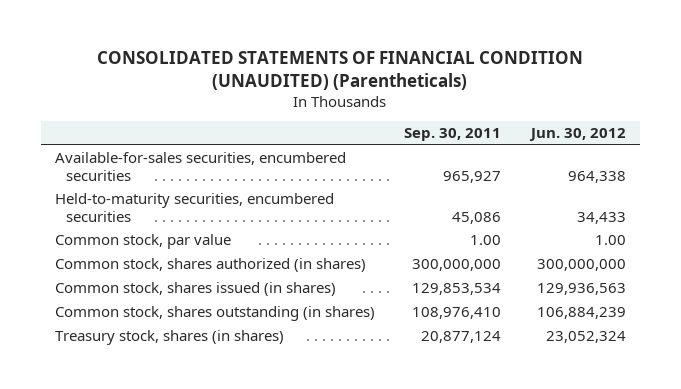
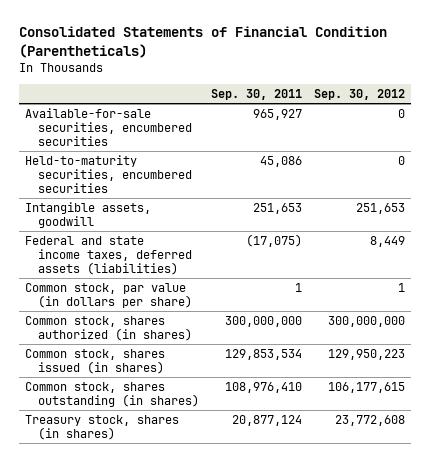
[97,50,584,90] CONSOLIDATED STATEMENTS OF FINANCIAL CONDITION (UNAUDITED) (Parentheticals) -> [19,26,388,58] Consolidated Statements of Financial Condition (Parentheticals)
[528,128,626,142] Jun. 30, 2012 -> none
none -> [313,88,405,100] Sep. 30, 2012
[55,152,347,181] Available-for-sales securities, encumbered securities -> [25,108,192,146] Available-for-sale securities, encumbered securities
none -> [25,202,152,228] Intangible assets, goodwill
none -> [25,236,192,275] Federal and state income taxes, deferred assets (liabilities)
[55,234,232,250] Common stock, par value -> [25,283,192,308] Common stock, par value (in dollars per share)
[470,235,502,246] 1.00 -> [294,283,302,293] 1

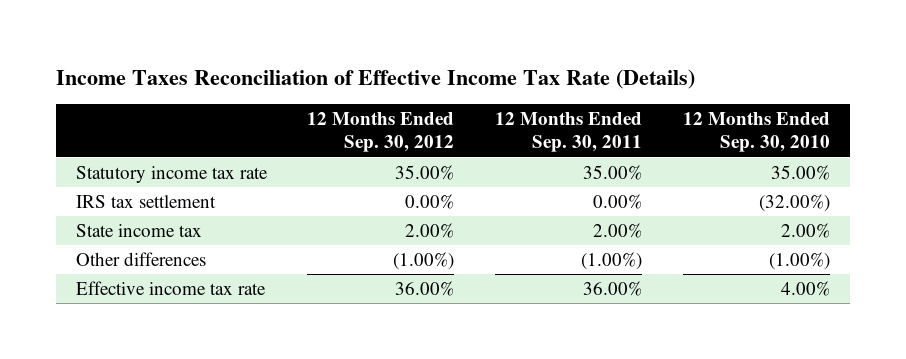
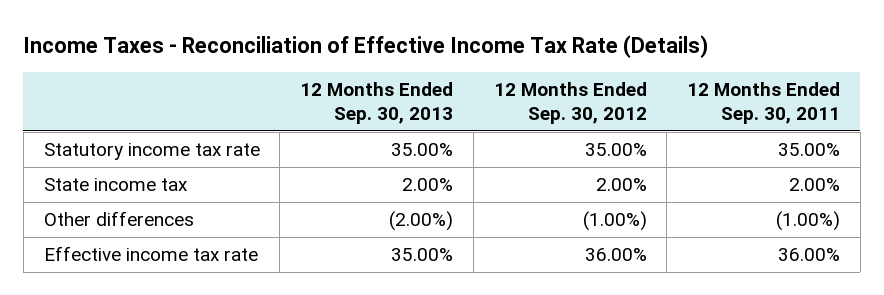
[55,69,695,90] Income Taxes Reconciliation of Effective Income Tax Rate (Details) -> [23,34,709,58] Income Taxes - Reconciliation of Effective Income Tax Rate (Details)
[682,112,830,153] 12 Months Ended Sep. 30, 2010 -> none
none -> [300,81,454,124] 12 Months Ended Sep. 30, 2013
[75,194,216,208] IRS tax settlement -> none

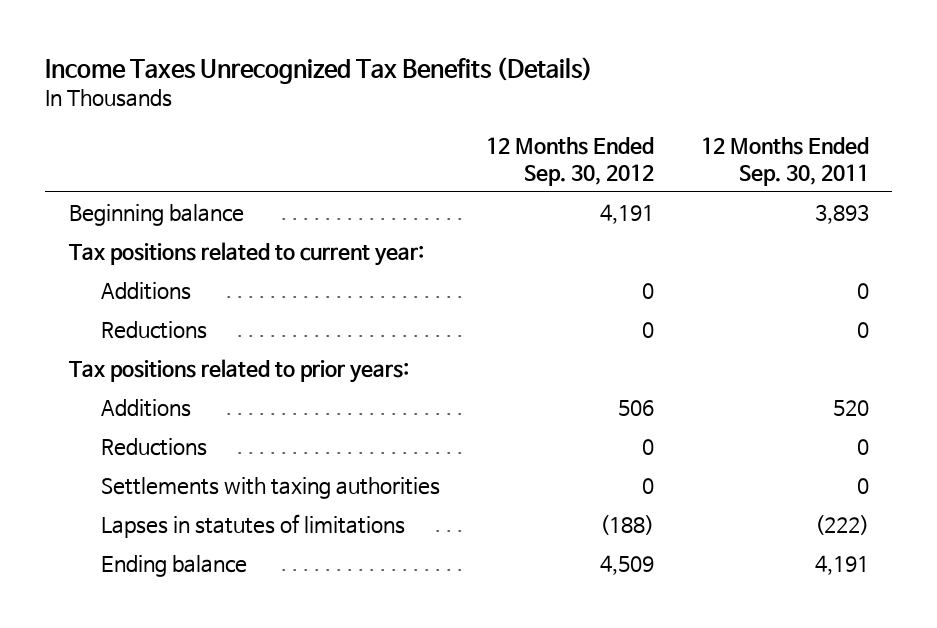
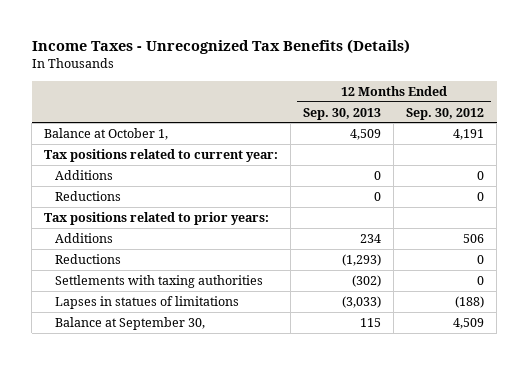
[45,57,594,85] Income Taxes Unrecognized Tax Benefits (Details) -> [31,39,410,55] Income Taxes - Unrecognized Tax Benefits (Details)
[700,136,869,186] 12 Months Ended Sep. 30, 2011 -> none
none -> [303,107,382,120] Sep. 30, 2013
[68,204,244,227] Beginning balance -> [44,127,169,140] Balance at October 1,
[100,514,405,539] Lapses in statutes of limitations -> [54,295,239,309] Lapses in statues of limitations
[100,555,247,578] Ending balance -> [54,316,205,330] Balance at September 30,

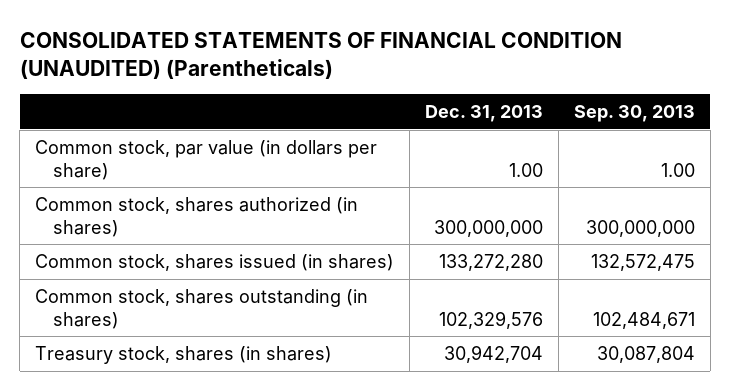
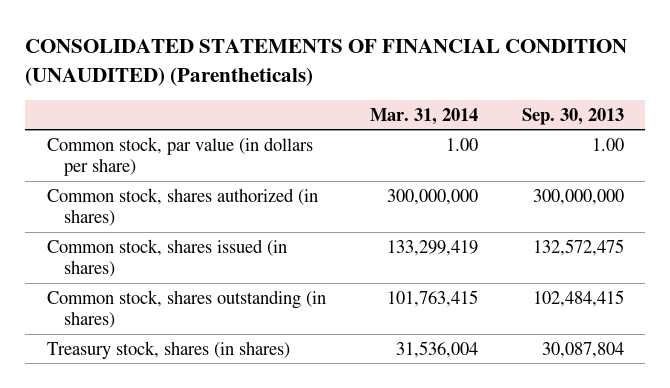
[424,105,543,123] Dec. 31, 2013 -> none
none -> [369,107,478,125] Mar. 31, 2014
[592,311,695,329] 102,484,671 -> [532,289,624,307] 102,484,415

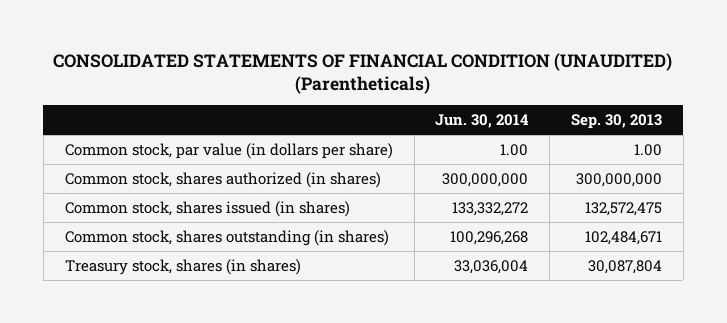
[369,107,478,125] Mar. 31, 2014 -> none
none -> [435,114,530,129] Jun. 30, 2014
[532,289,624,307] 102,484,415 -> [585,231,663,246] 102,484,671

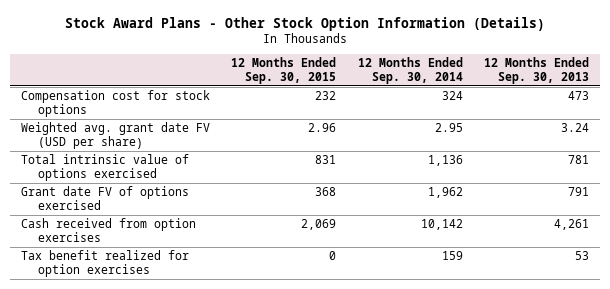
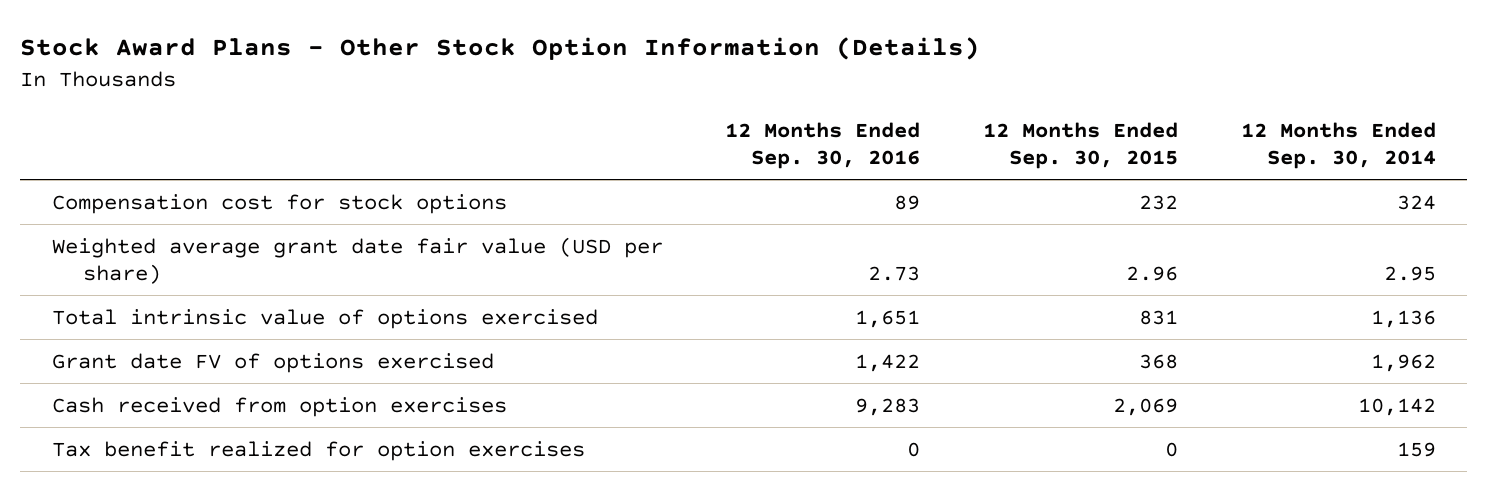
[484,57,590,85] 12 Months Ended Sep. 30, 2013 -> none
none -> [725,122,921,169] 12 Months Ended Sep. 30, 2016
[20,122,210,149] Weighted avg. grant date FV (USD per share) -> [51,236,663,284] Weighted average grant date fair value (USD per share)

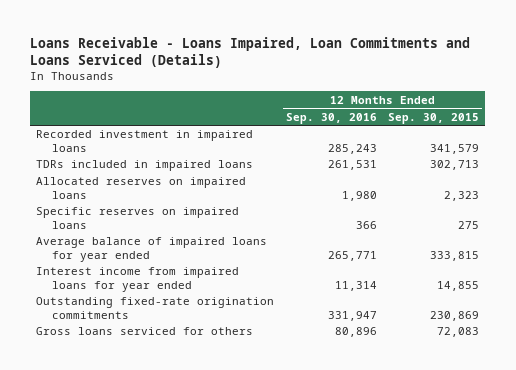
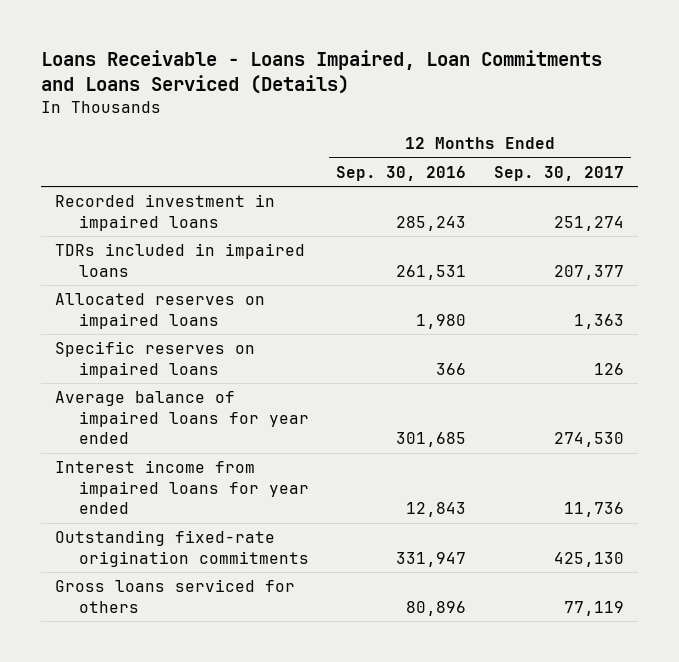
[388,112,480,124] Sep. 30, 2015 -> none
none -> [493,165,624,181] Sep. 30, 2017
[327,251,377,262] 265,771 -> [396,432,467,448] 301,685
[334,281,377,292] 11,314 -> [406,502,467,518] 12,843

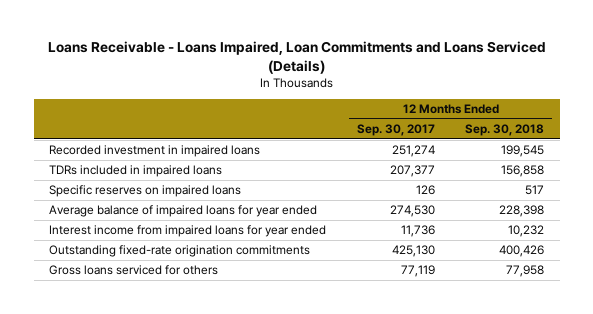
[336,165,467,181] Sep. 30, 2016 -> none
none -> [465,123,545,136] Sep. 30, 2018
[55,293,266,329] Allocated reserves on impaired loans -> none

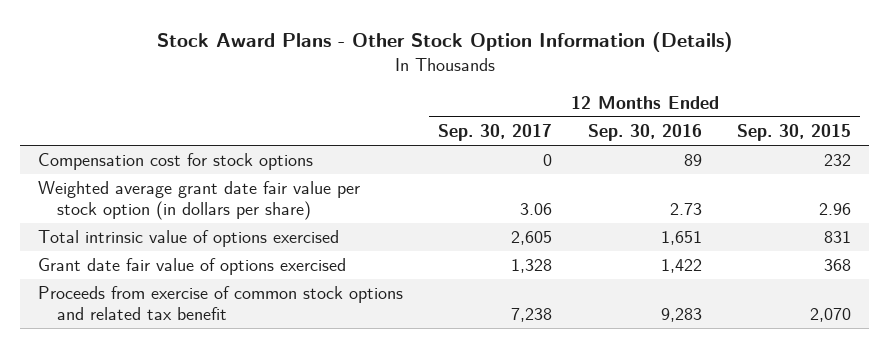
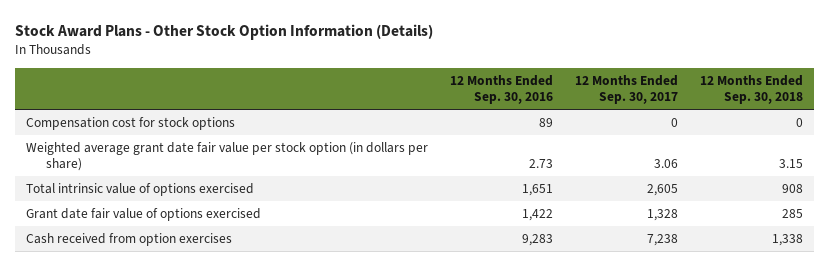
[737,123,852,141] Sep. 30, 2015 -> none
none -> [699,75,803,104] 12 Months Ended Sep. 30, 2018
[37,286,403,321] Proceeds from exercise of common stock options and related tax benefit -> [26,233,233,247] Cash received from option exercises

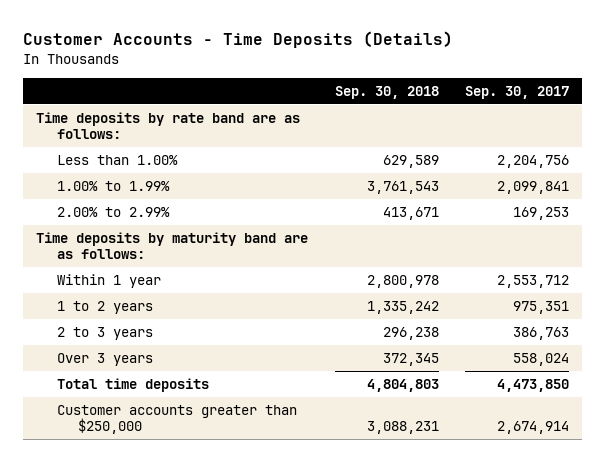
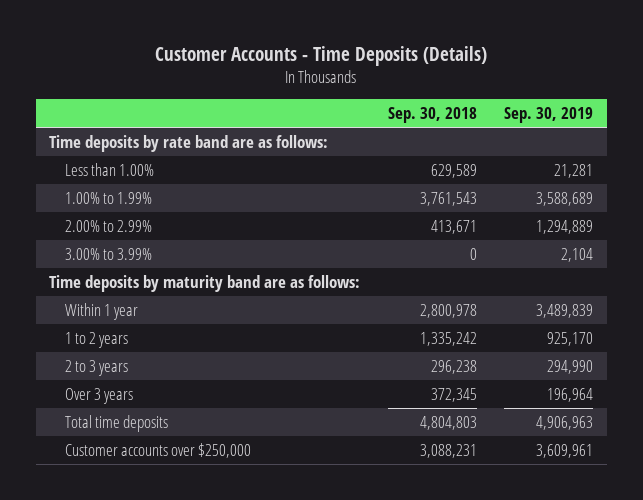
[464,85,569,99] Sep. 30, 2017 -> none
none -> [504,107,594,124] Sep. 30, 2019
none -> [65,247,153,260] 3.00% to 3.99%
[57,404,298,435] Customer accounts greater than $250,000 -> [65,442,252,458] Customer accounts over $250,000

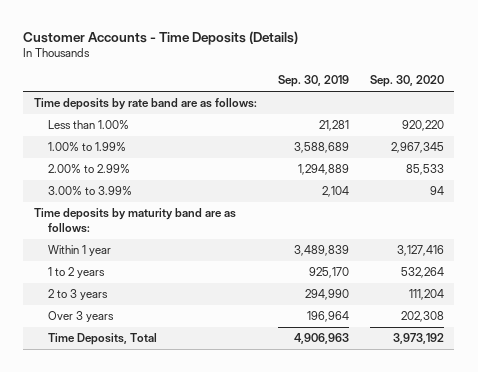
[387,107,477,124] Sep. 30, 2018 -> none
none -> [369,75,444,88] Sep. 30, 2020
[65,442,252,458] Customer accounts over $250,000 -> none
[65,414,169,432] Total time deposits -> [48,333,158,346] Time Deposits, Total

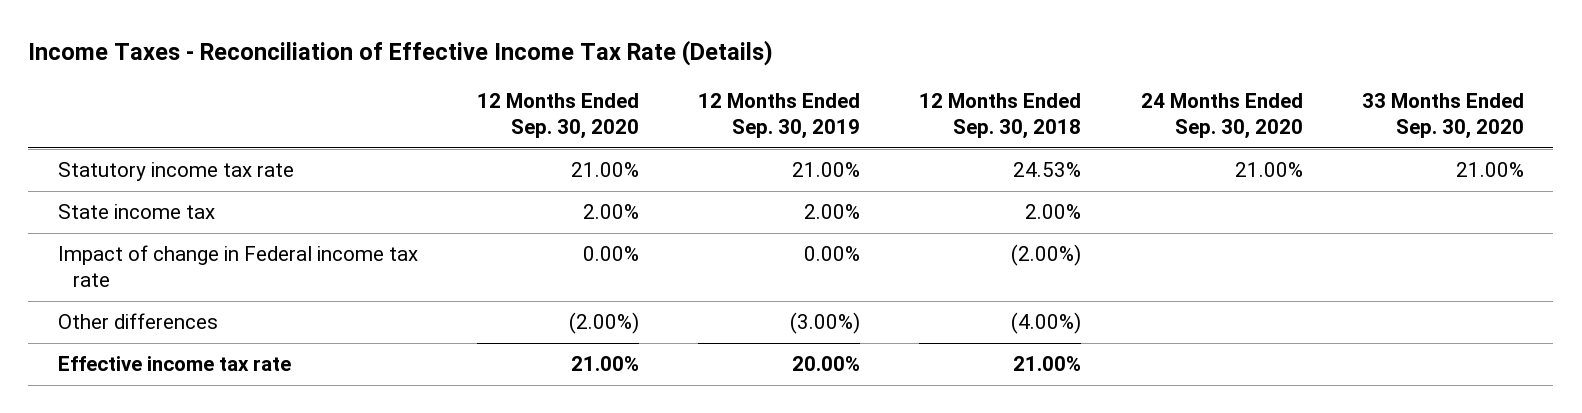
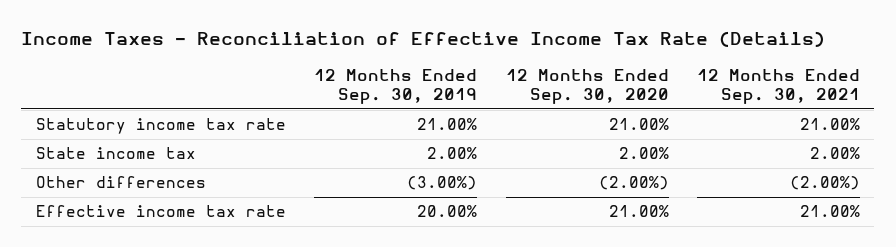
[919,93,1082,140] 12 Months Ended Sep. 30, 2018 -> none
[1140,93,1303,140] 24 Months Ended Sep. 30, 2020 -> none
[1361,93,1524,140] 33 Months Ended Sep. 30, 2020 -> none
none -> [697,68,861,105] 12 Months Ended Sep. 30, 2021
[57,245,418,287] Impact of change in Federal income tax rate -> none

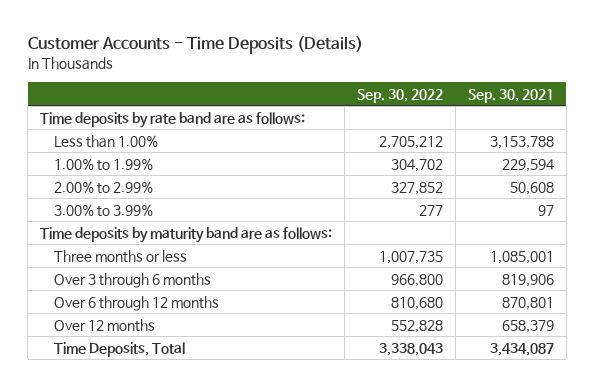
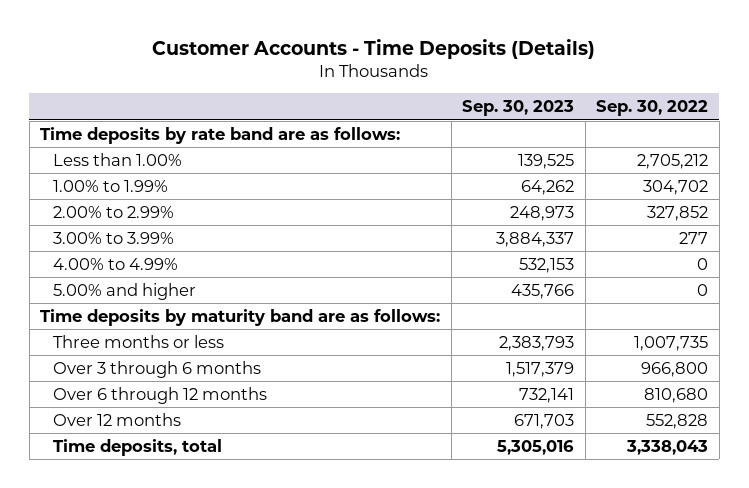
[468,88,555,103] Sep. 30, 2021 -> none
none -> [462,100,575,117] Sep. 30, 2023
none -> [52,257,178,270] 4.00% to 4.99%
none -> [52,282,196,300] 5.00% and higher
[54,341,186,357] Time Deposits, Total -> [52,438,222,456] Time deposits, total

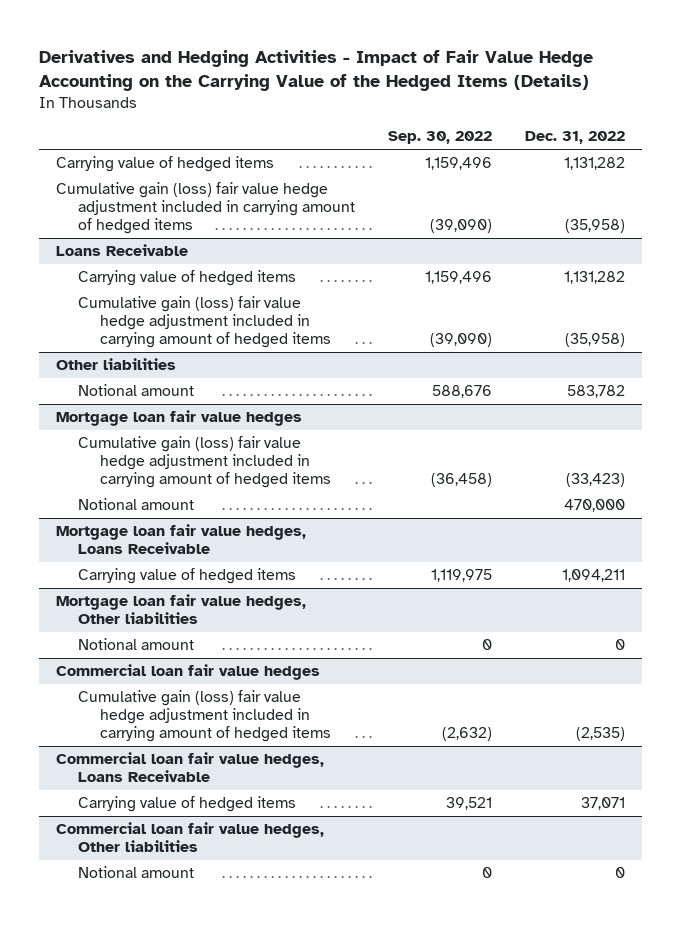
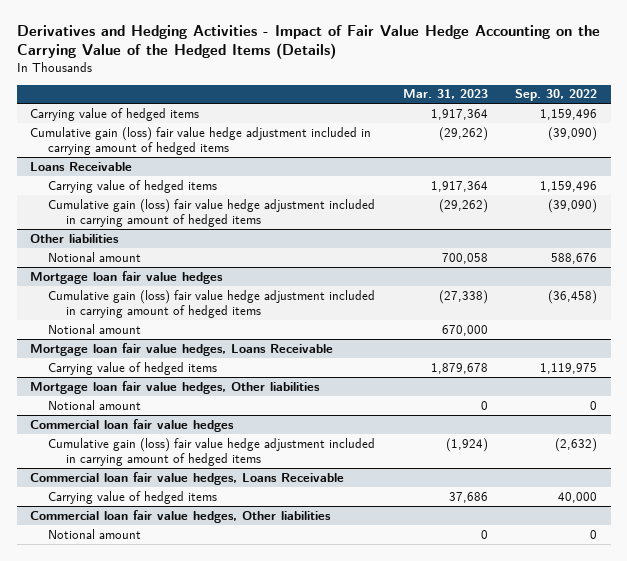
[525,131,626,145] Dec. 31, 2022 -> none
none -> [402,89,488,100] Mar. 31, 2023
[446,797,493,811] 39,521 -> [558,491,598,503] 40,000

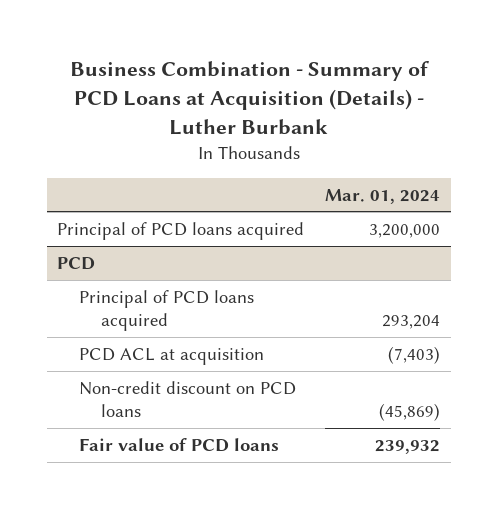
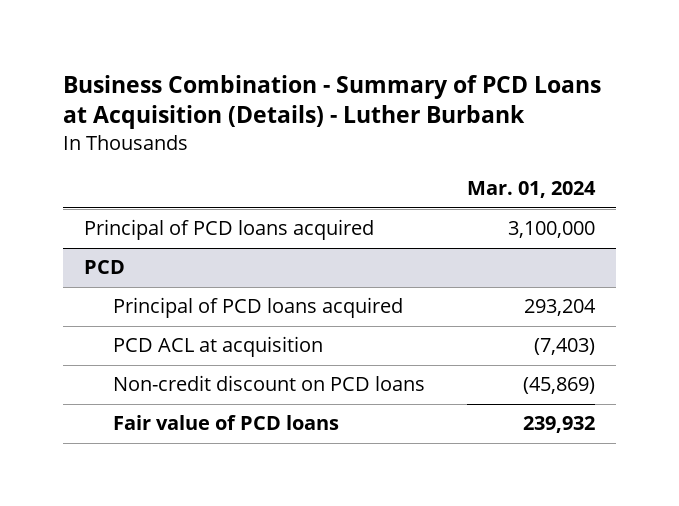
[369,223,441,238] 3,200,000 -> [508,221,596,239] 3,100,000

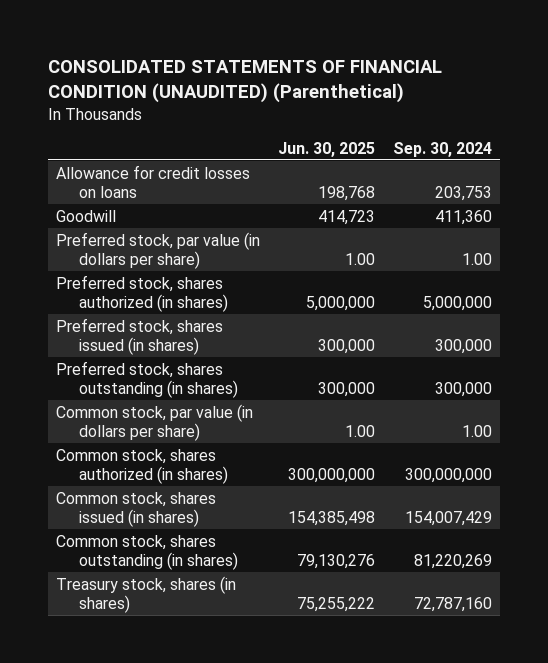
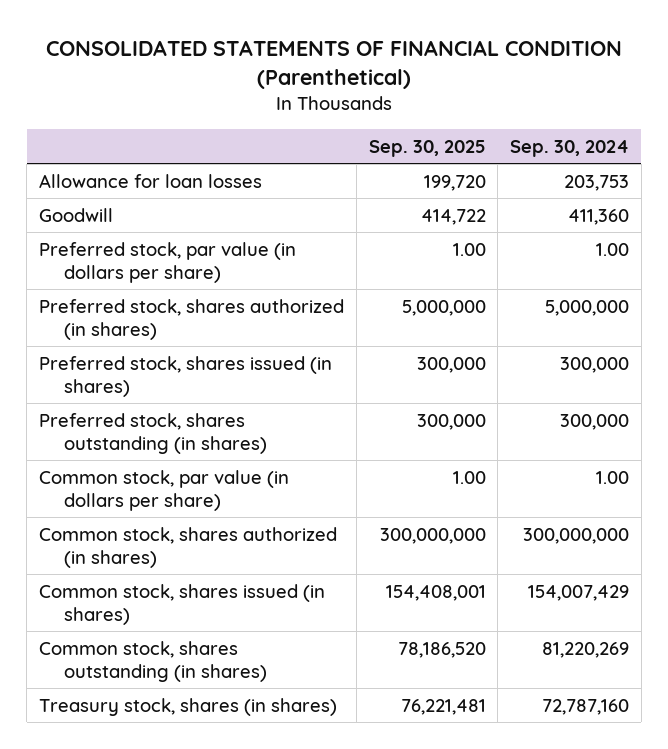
[47,59,442,103] CONSOLIDATED STATEMENTS OF FINANCIAL CONDITION (UNAUDITED) (Parenthetical) -> [46,40,623,90] CONSOLIDATED STATEMENTS OF FINANCIAL CONDITION (Parenthetical)
[277,141,375,157] Jun. 30, 2025 -> none
none -> [368,139,486,157] Sep. 30, 2025
[56,164,251,198] Allowance for credit losses on loans -> [39,173,263,188] Allowance for loan losses

